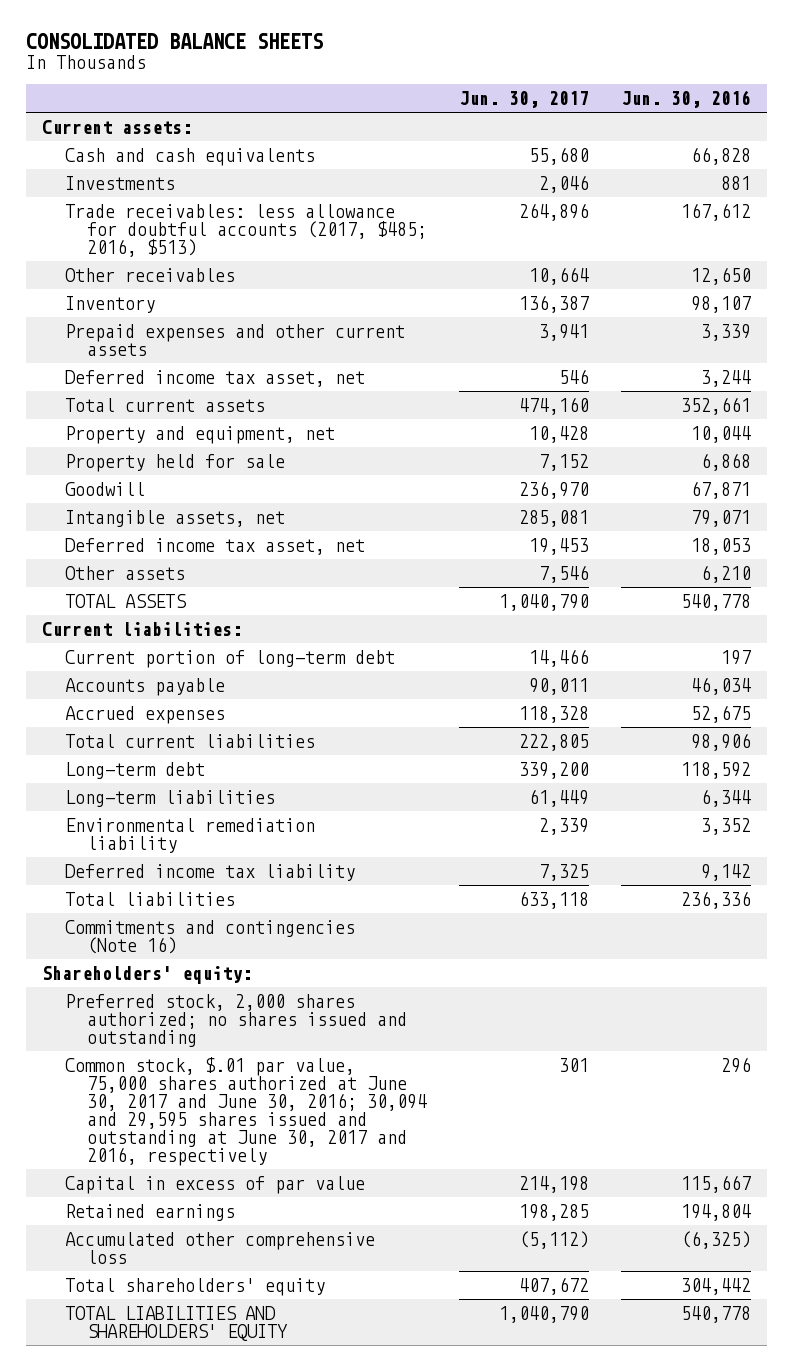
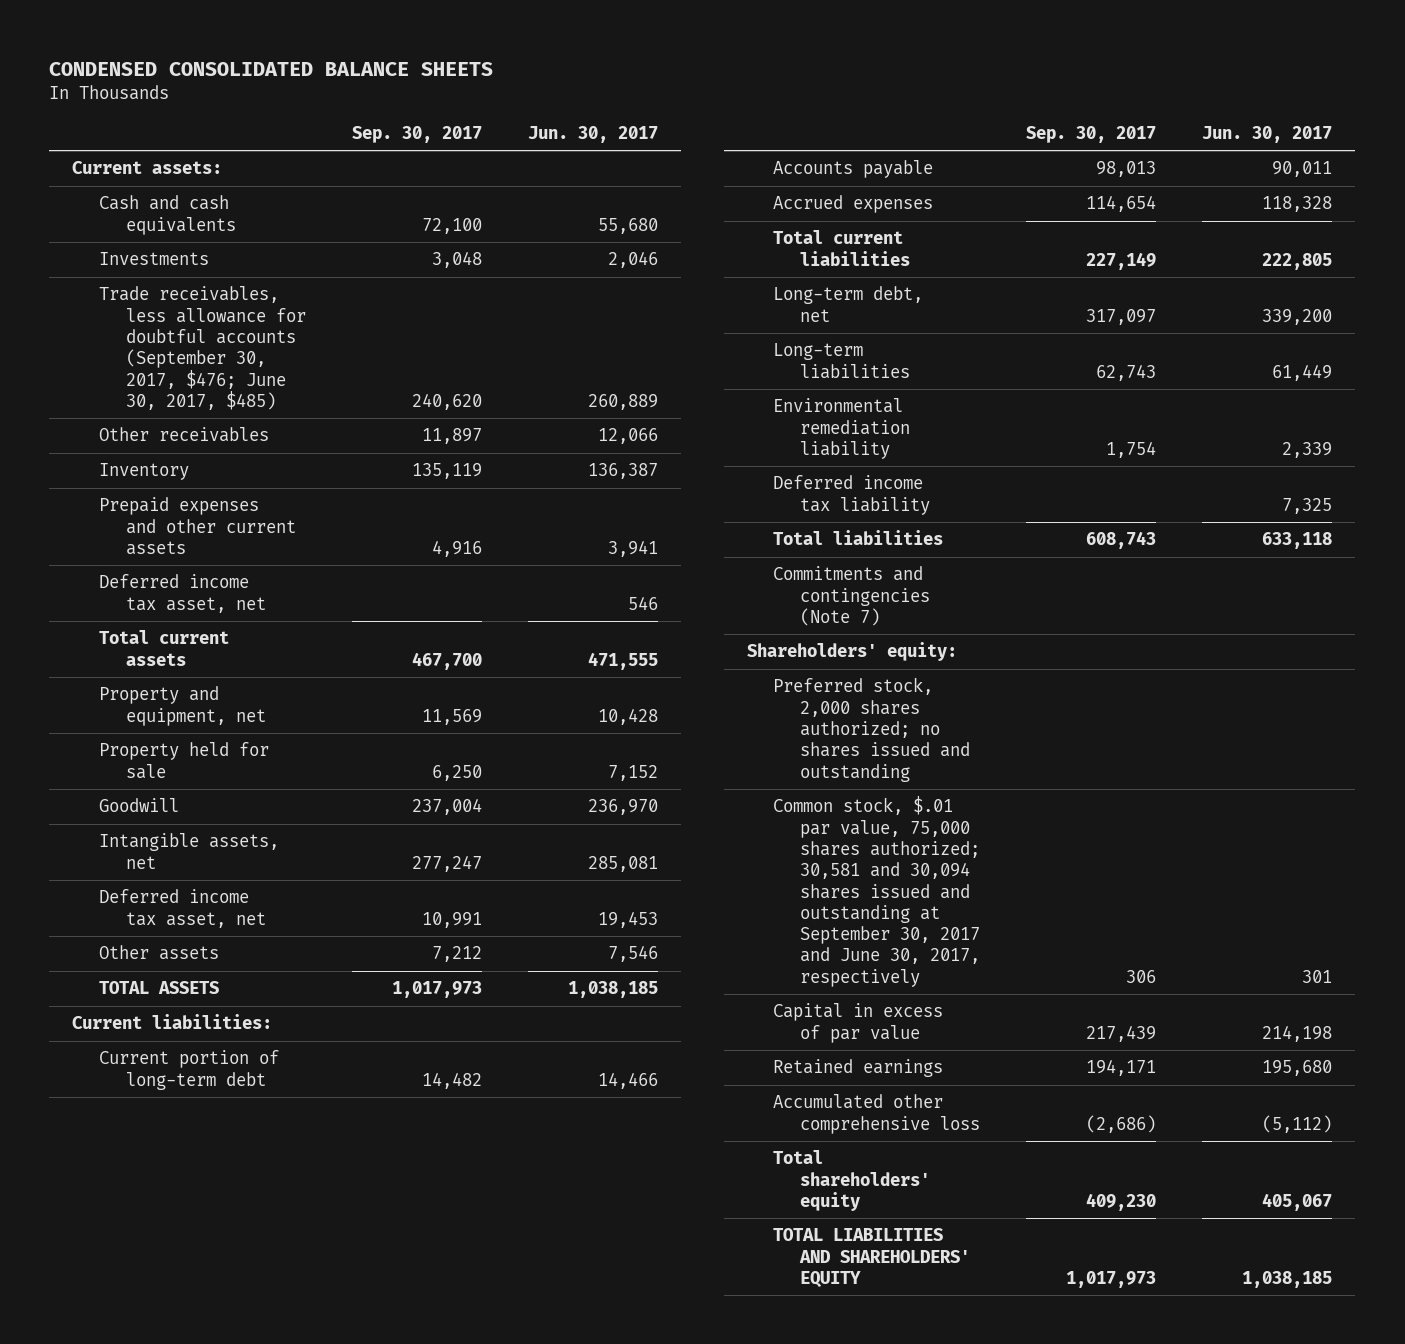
[26,33,324,50] CONSOLIDATED BALANCE SHEETS -> [49,61,494,76] CONDENSED CONSOLIDATED BALANCE SHEETS
[621,90,752,109] Jun. 30, 2016 -> none
none -> [352,126,483,144] Sep. 30, 2017
[64,203,428,257] Trade receivables: less allowance for doubtful accounts (2017, $485; 2016, $513) -> [99,286,307,410] Trade receivables, less allowance for doubtful accounts (September 30, 2017, $476; June 30, 2017, $485)
[519,202,590,221] 264,896 -> [588,393,659,410] 260,889
[529,266,590,285] 10,664 -> [598,428,659,445] 12,066
[519,396,590,415] 474,160 -> [588,651,659,670] 471,555
[499,593,590,611] 1,040,790 -> [568,981,659,999] 1,038,185
[64,761,205,779] Long-term debt -> [773,286,924,322] Long-term debt, net
[64,919,355,954] Commitments and contingencies (Note 16) -> [773,566,931,626] Commitments and contingencies (Note 7)
[64,1056,428,1167] Common stock, $.01 par value, 75,000 shares authorized at June 30, 2017 and June 30, 2016; 30,094 and 29,595 shares issued and outstanding at June 30, 2017 and 2016, respectively -> [773,796,981,987] Common stock, $.01 par value, 75,000 shares authorized; 30,581 and 30,094 shares issued and outstanding at September 30, 2017 and June 30, 2017, respectively
[519,1203,590,1221] 198,285 -> [1262,1060,1333,1077] 195,680
[519,1276,590,1295] 407,672 -> [1262,1192,1333,1211] 405,067
[499,1305,590,1323] 1,040,790 -> [1242,1270,1333,1288] 1,038,185

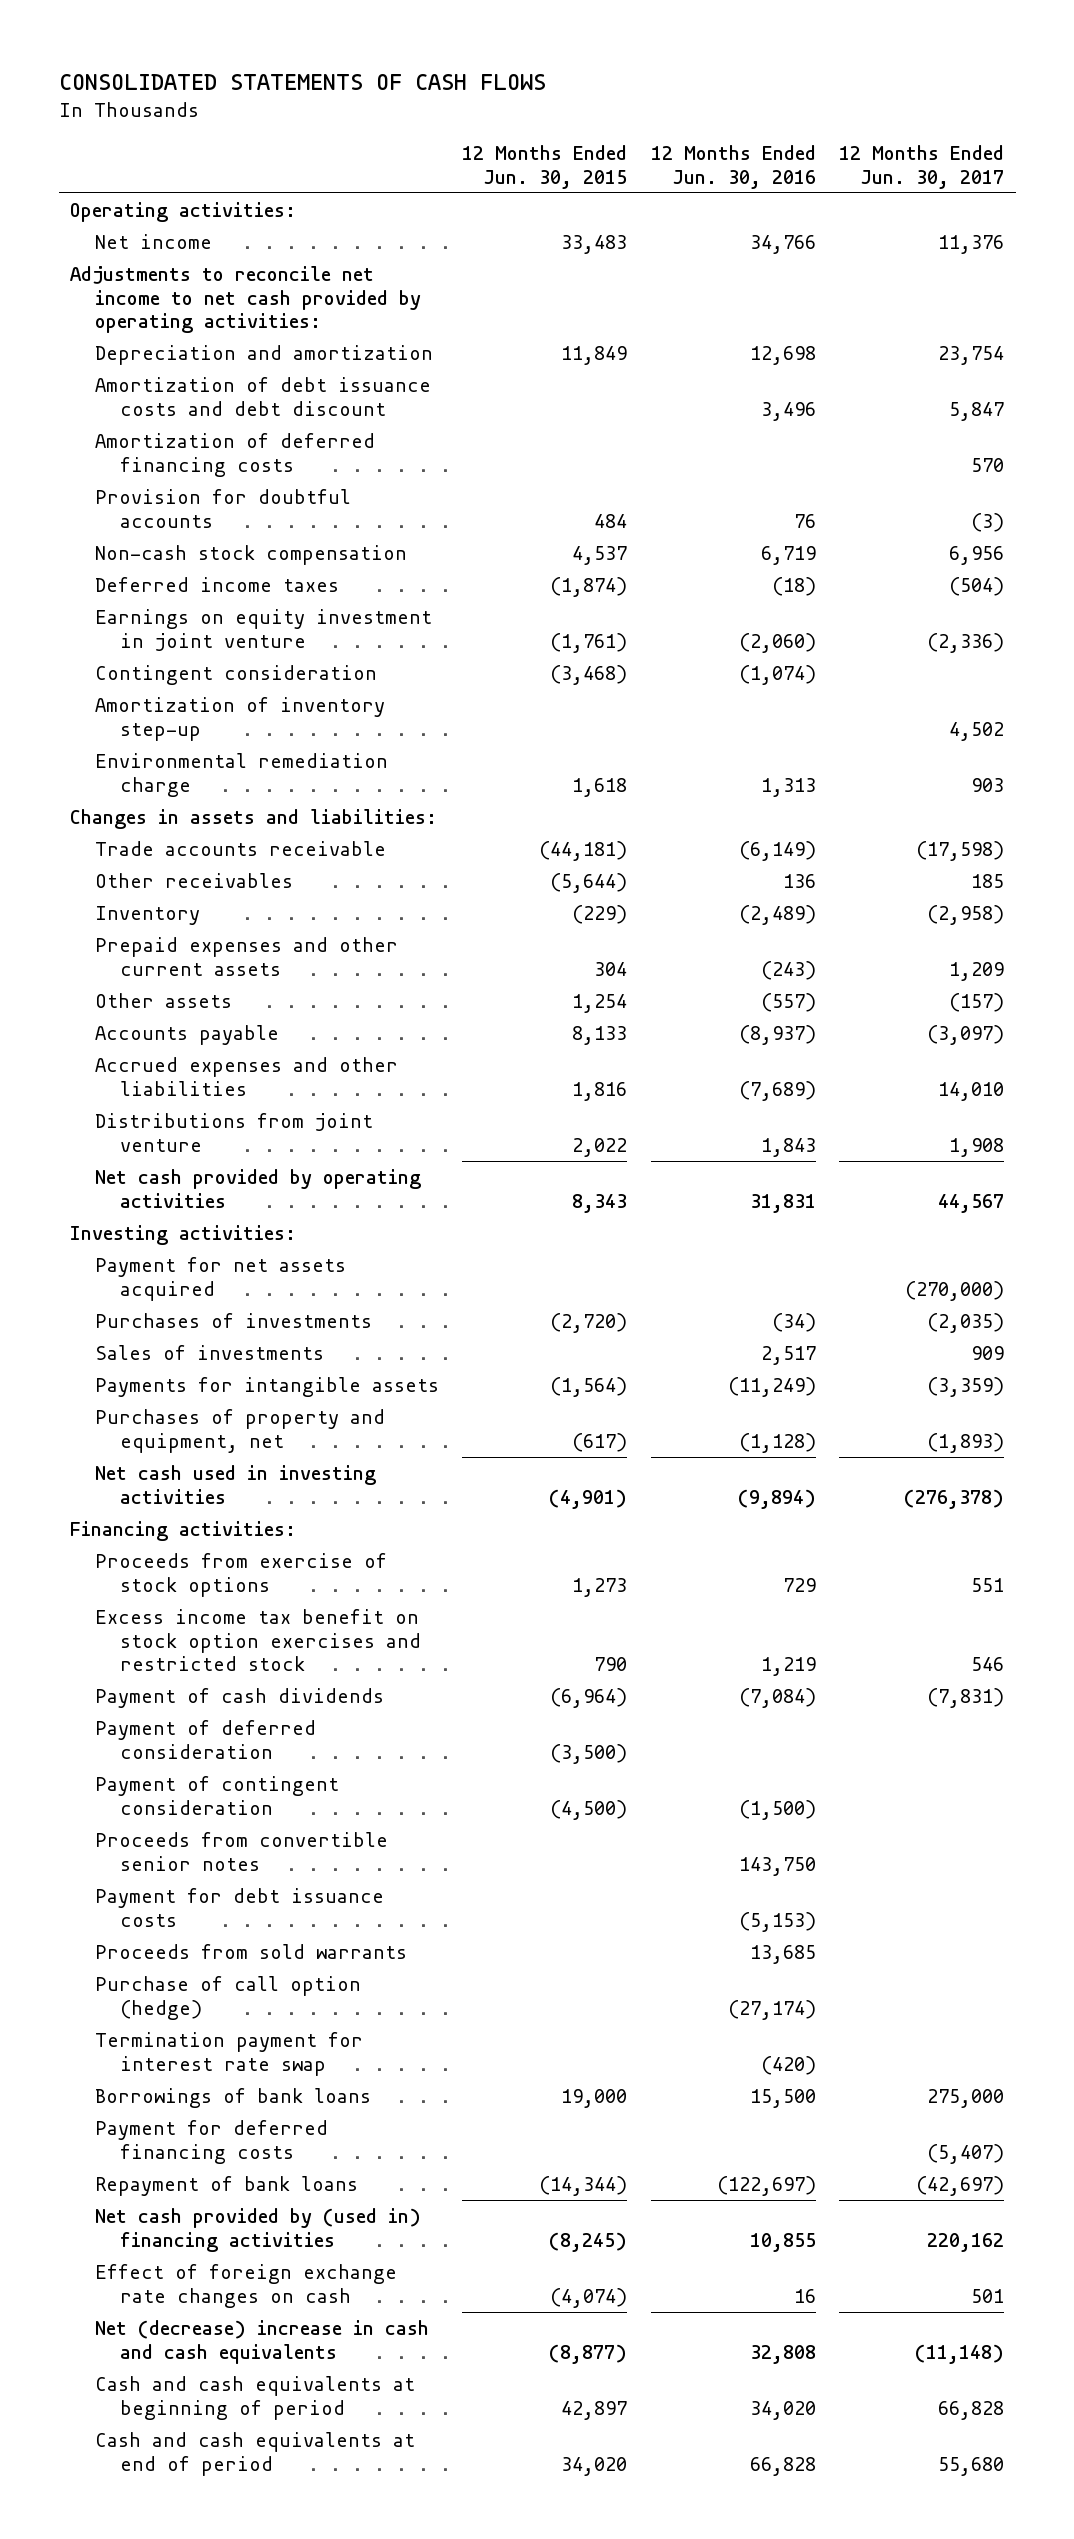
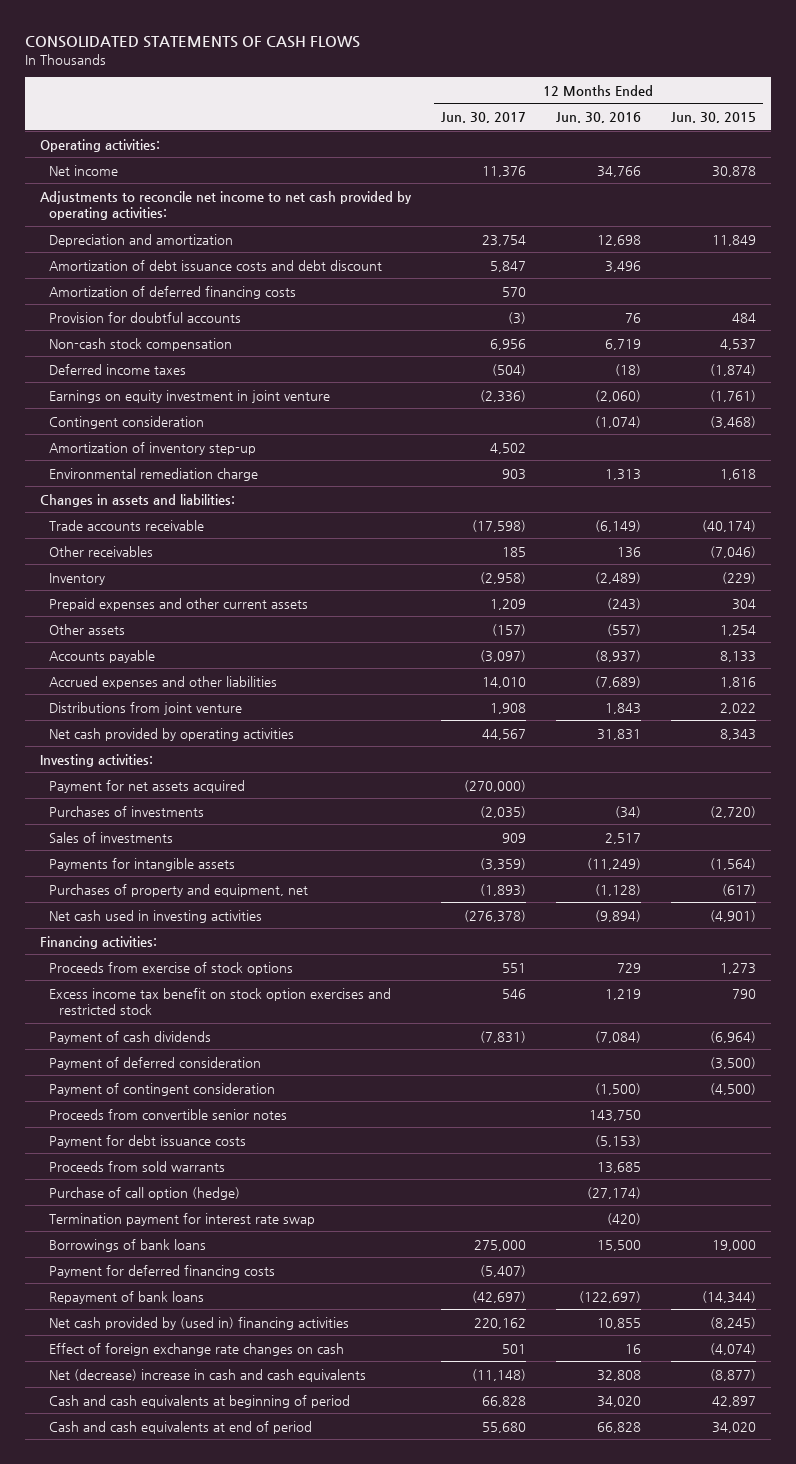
[561,235,628,255] 33,483 -> [711,165,756,177] 30,878
[539,841,628,862] (44,181) -> [701,519,756,532] (40,174)
[550,873,628,894] (5,644) -> [709,545,756,558] (7,046)

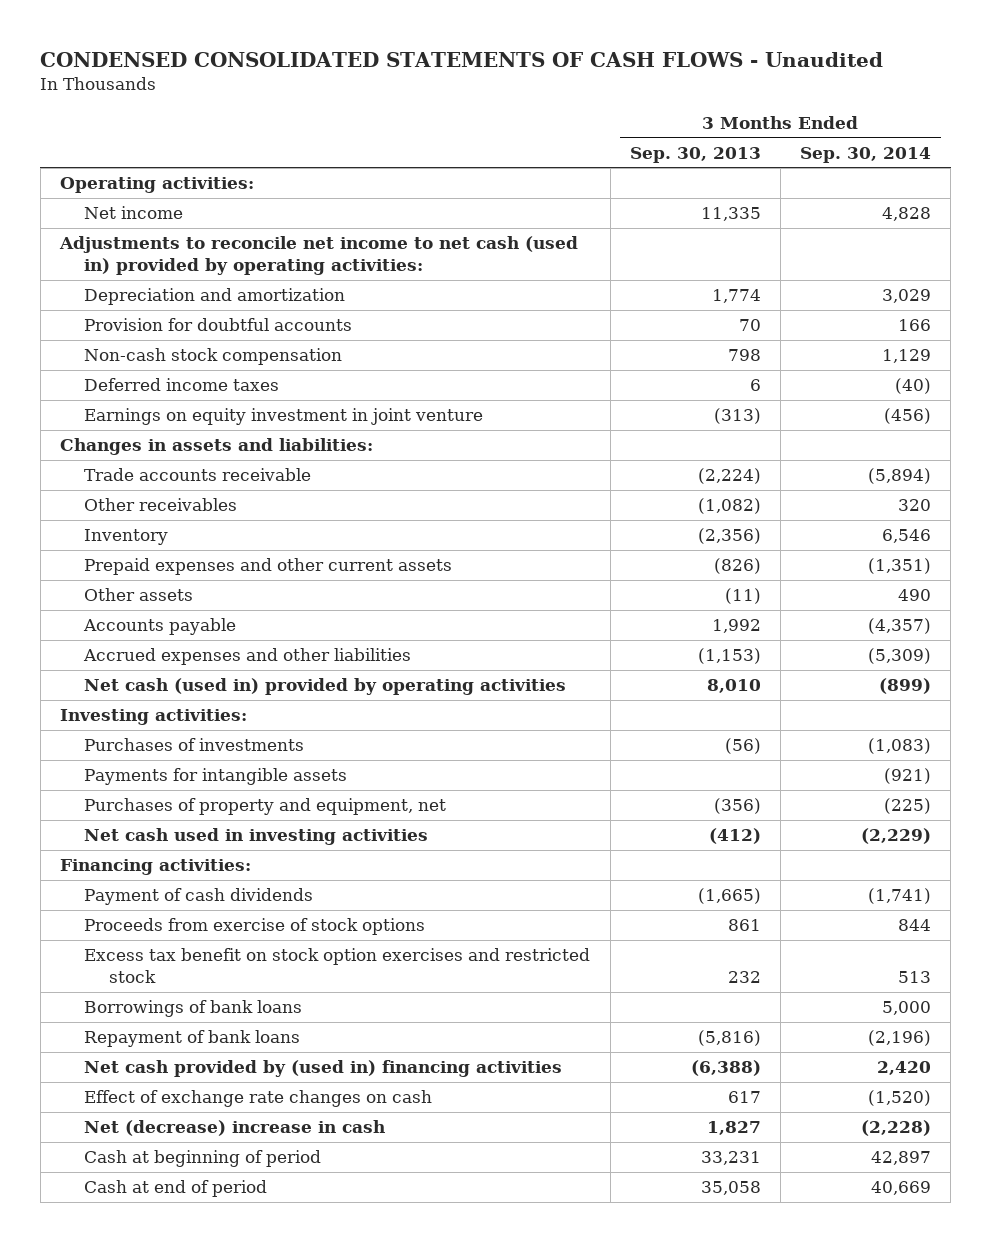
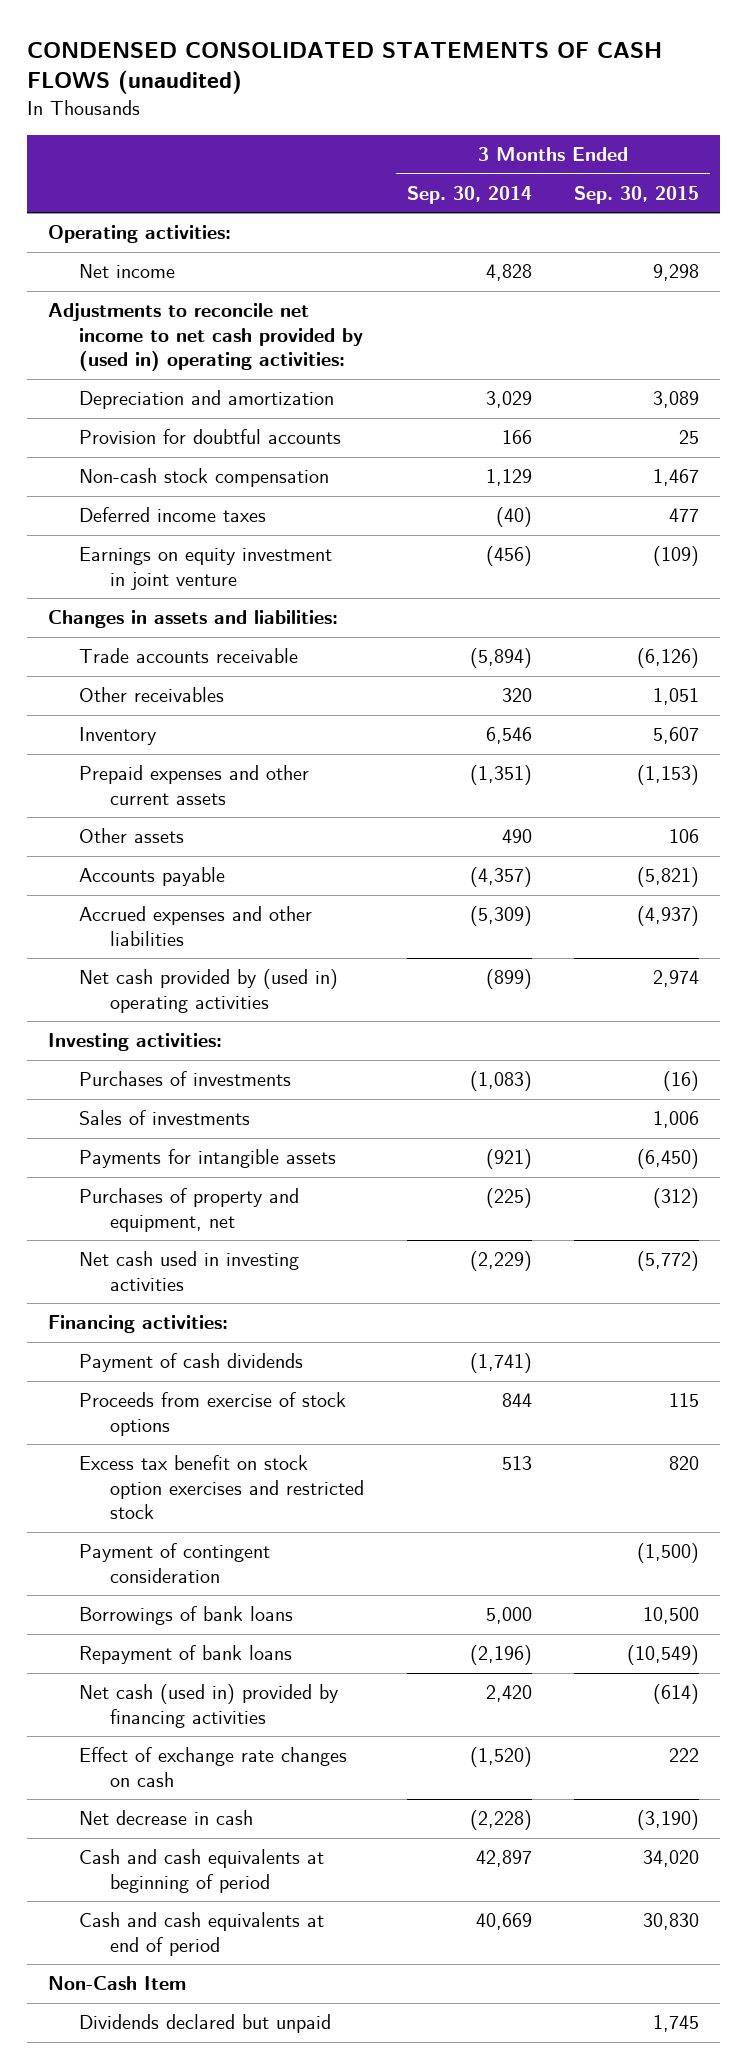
[40,52,884,68] CONDENSED CONSOLIDATED STATEMENTS OF CASH FLOWS - Unaudited -> [27,41,663,95] CONDENSED CONSOLIDATED STATEMENTS OF CASH FLOWS (unaudited)
[629,146,761,163] Sep. 30, 2013 -> none
none -> [574,185,700,204] Sep. 30, 2015
[59,236,579,276] Adjustments to reconcile net income to net cash (used in) provided by operating activities: -> [48,303,364,372] Adjustments to reconcile net income to net cash provided by (used in) operating activities:
[84,678,567,696] Net cash (used in) provided by operating activities -> [79,969,339,1013] Net cash provided by (used in) operating activities
none -> [79,1110,251,1126] Sales of investments
none -> [79,1543,271,1583] Payment of contingent consideration
[84,1060,563,1078] Net cash provided by (used in) financing activities -> [79,1684,339,1728] Net cash (used in) provided by financing activities
[84,1120,386,1137] Net (decrease) increase in cash -> [79,1810,254,1826] Net decrease in cash
[84,1150,322,1168] Cash at beginning of period -> [79,1849,325,1893] Cash and cash equivalents at beginning of period
[84,1180,268,1198] Cash at end of period -> [79,1912,325,1956] Cash and cash equivalents at end of period
none -> [48,1976,187,1991] Non-Cash Item
none -> [79,2014,332,2034] Dividends declared but unpaid

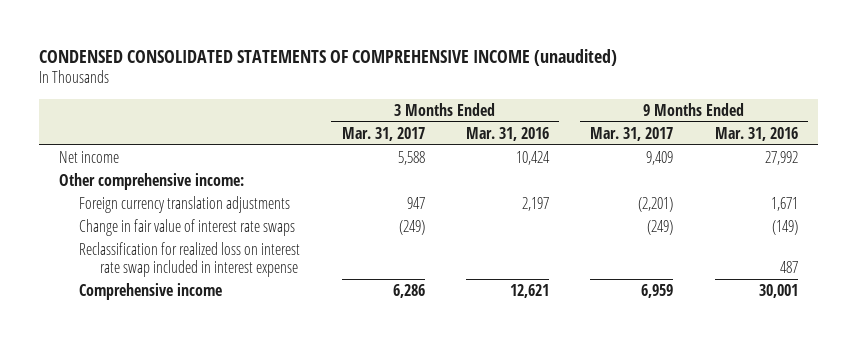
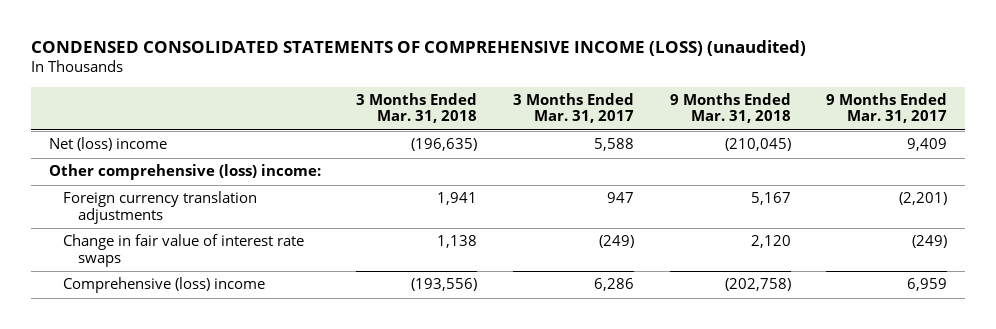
[38,48,617,66] CONDENSED CONSOLIDATED STATEMENTS OF COMPREHENSIVE INCOME (unaudited) -> [30,40,806,57] CONDENSED CONSOLIDATED STATEMENTS OF COMPREHENSIVE INCOME (LOSS) (unaudited)
[466,126,550,141] Mar. 31, 2016 -> none
[714,126,798,141] Mar. 31, 2016 -> none
none -> [356,93,478,124] 3 Months Ended Mar. 31, 2018
none -> [669,93,791,124] 9 Months Ended Mar. 31, 2018
[59,150,120,163] Net income -> [48,137,167,152] Net (loss) income
[59,172,245,190] Other comprehensive income: -> [48,164,321,181] Other comprehensive (loss) income:
[79,241,301,278] Reclassification for realized loss on interest rate swap included in interest expense -> none
[79,282,223,300] Comprehensive income -> [63,277,266,294] Comprehensive (loss) income

